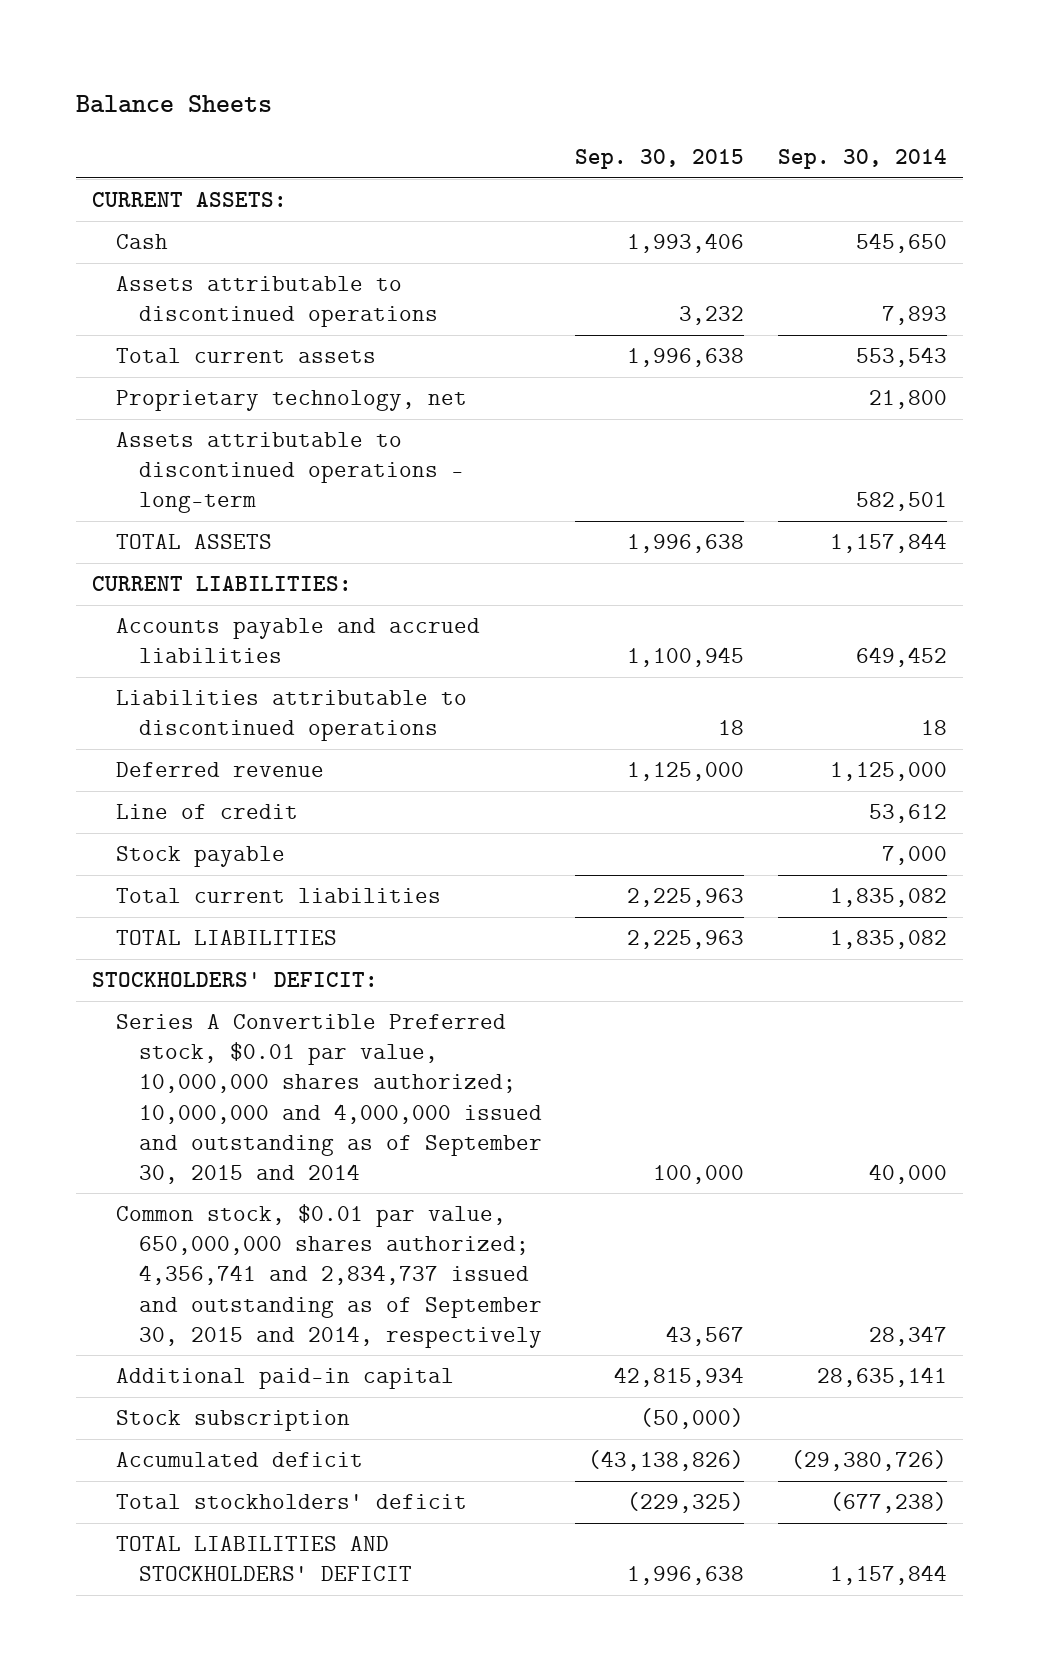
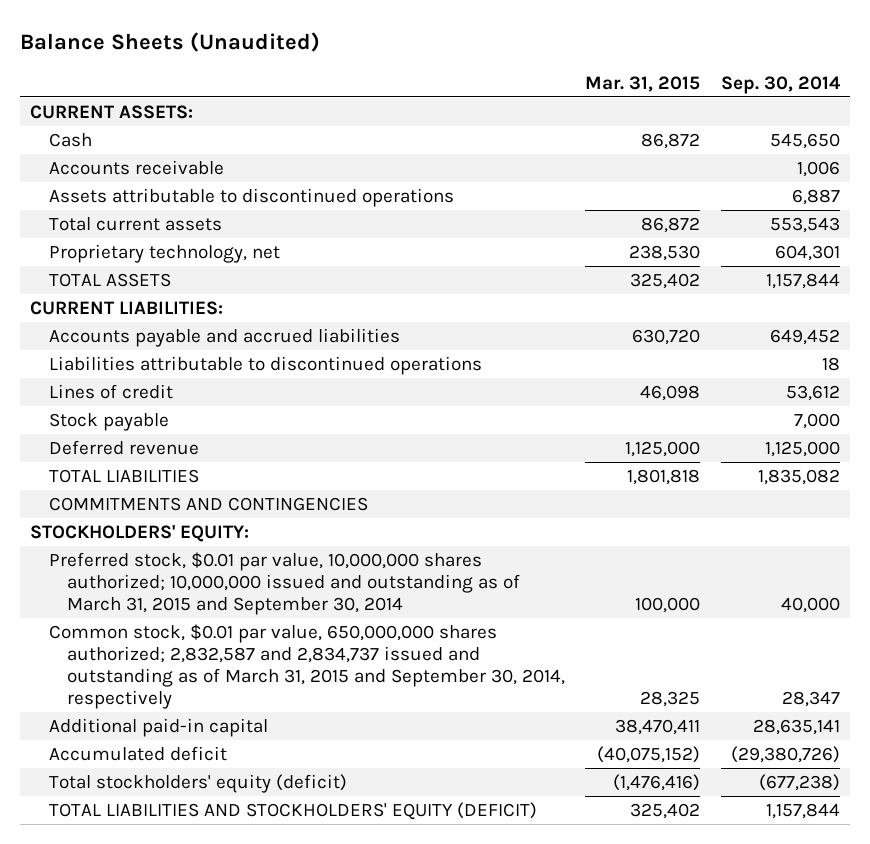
[75,95,272,114] Balance Sheets -> [19,32,320,53] Balance Sheets (Unaudited)
[575,148,745,169] Sep. 30, 2015 -> none
none -> [585,75,701,92] Mar. 31, 2015
none -> [48,160,224,176] Accounts receivable
[881,306,947,326] 7,893 -> [791,189,840,206] 6,887
[115,431,464,514] Assets attributable to discontinued operations - long-term -> none
[868,389,947,409] 21,800 -> [774,245,840,262] 604,301
[115,803,298,819] Line of credit -> [48,384,173,400] Lines of credit
[115,887,441,903] Total current liabilities -> none
[115,761,324,777] Deferred revenue -> [48,440,199,456] Deferred revenue
none -> [48,497,368,512] COMMITMENTS AND CONTINGENCIES
[92,971,379,987] STOCKHOLDERS' DEFICIT: -> [30,525,250,543] STOCKHOLDERS' EQUITY:
[115,1013,542,1184] Series A Convertible Preferred stock, $0.01 par value, 10,000,000 shares authorized; 10,000,000 and 4,000,000 issued and outstanding as of September 30, 2015 and 2014 -> [48,552,521,616] Preferred stock, $0.01 par value, 10,000,000 shares authorized; 10,000,000 issued and outstanding as of March 31, 2015 and September 30, 2014
[115,1203,542,1348] Common stock, $0.01 par value, 650,000,000 shares authorized; 4,356,741 and 2,834,737 issued and outstanding as of September 30, 2015 and 2014, respectively -> [48,624,566,710] Common stock, $0.01 par value, 650,000,000 shares authorized; 2,832,587 and 2,834,737 issued and outstanding as of March 31, 2015 and September 30, 2014, respectively
[115,1409,350,1431] Stock subscription -> none
[115,1493,467,1509] Total stockholders' deficit -> [48,774,347,794] Total stockholders' equity (deficit)
[115,1535,412,1582] TOTAL LIABILITIES AND STOCKHOLDERS' DEFICIT -> [48,802,537,821] TOTAL LIABILITIES AND STOCKHOLDERS' EQUITY (DEFICIT)

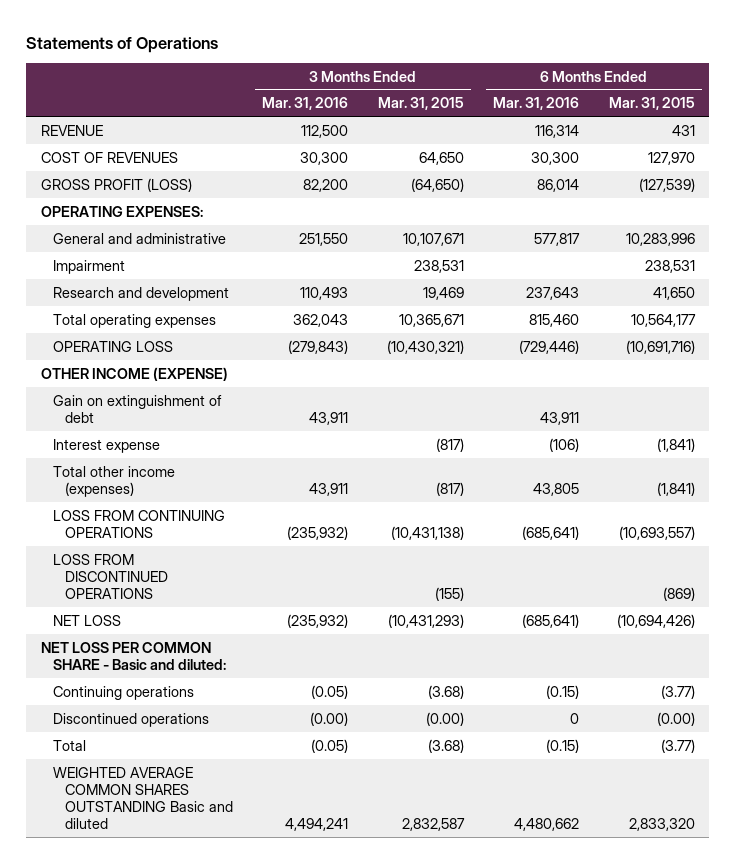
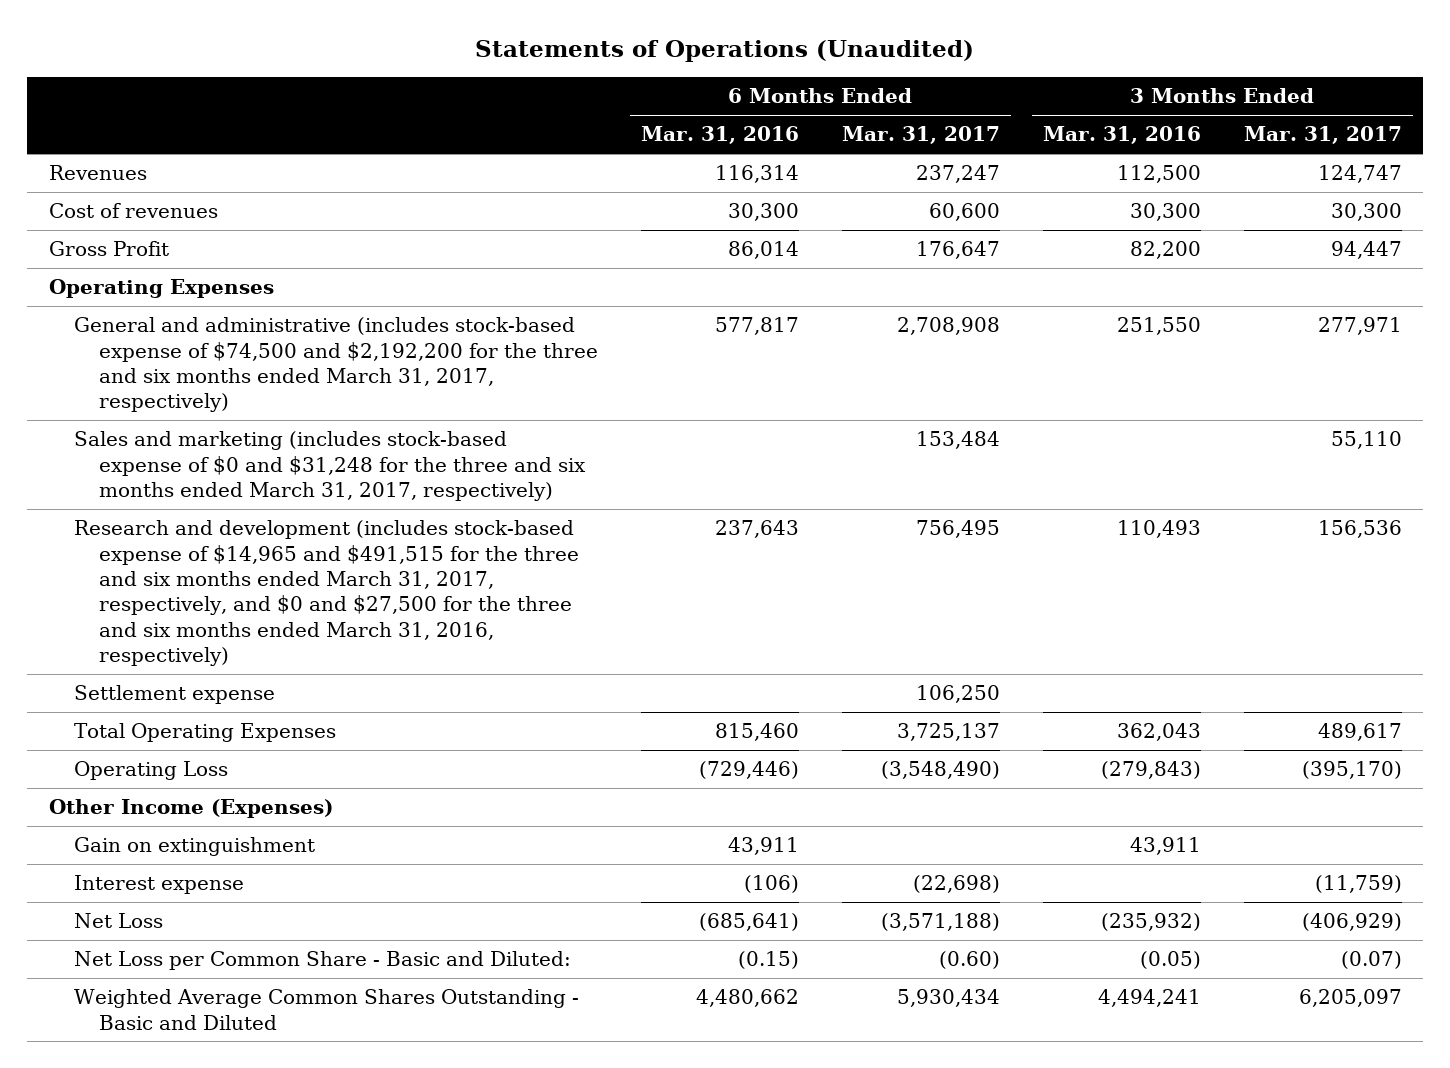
[26,36,219,53] Statements of Operations -> [475,40,975,63] Statements of Operations (Unaudited)
[377,97,464,111] Mar. 31, 2015 -> none
[608,97,695,111] Mar. 31, 2015 -> none
none -> [841,126,1000,145] Mar. 31, 2017
none -> [1243,126,1402,145] Mar. 31, 2017
[52,259,125,274] Impairment -> none
[40,124,103,136] REVENUE -> [48,165,147,181] Revenues
[40,151,178,163] COST OF REVENUES -> [48,203,218,219] Cost of revenues
[40,177,192,192] GROSS PROFIT (LOSS) -> [48,241,169,257] Gross Profit
[40,205,203,217] OPERATING EXPENSES: -> [48,279,274,299] Operating Expenses
[52,232,226,244] General and administrative -> [73,317,598,413] General and administrative (includes stock-based expense of $74,500 and $2,192,200 for the three and six months ended March 31, 2017, respectively)
none -> [73,431,586,502] Sales and marketing (includes stock-based expense of $0 and $31,248 for the three and six months ended March 31, 2017, respectively)
[52,286,229,301] Research and development -> [73,520,579,667] Research and development (includes stock-based expense of $14,965 and $491,515 for the three and six months ended March 31, 2017, respectively, and $0 and $27,500 for the three and six months ended March 31, 2016, respectively)
none -> [73,685,275,705] Settlement expense
[52,313,216,328] Total operating expenses -> [73,723,336,743] Total Operating Expenses
[52,340,173,352] OPERATING LOSS -> [73,761,228,781] Operating Loss
[40,366,228,381] OTHER INCOME (EXPENSE) -> [48,799,333,819] Other Income (Expenses)
[52,394,222,423] Gain on extinguishment of debt -> [73,837,315,857] Gain on extinguishment
[52,465,175,497] Total other income (expenses) -> none
[52,509,225,538] LOSS FROM CONTINUING OPERATIONS -> none
[52,553,168,599] LOSS FROM DISCONTINUED OPERATIONS -> none
[40,641,226,670] NET LOSS PER COMMON SHARE - Basic and diluted: -> none
[52,685,194,700] Continuing operations -> none
[52,712,209,727] Discontinued operations -> none
[52,614,121,626] NET LOSS -> [73,913,163,929] Net Loss
[52,739,86,751] Total -> [73,951,571,971] Net Loss per Common Share - Basic and Diluted:
[52,766,233,829] WEIGHTED AVERAGE COMMON SHARES OUTSTANDING Basic and diluted -> [73,989,579,1030] Weighted Average Common Shares Outstanding - Basic and Diluted

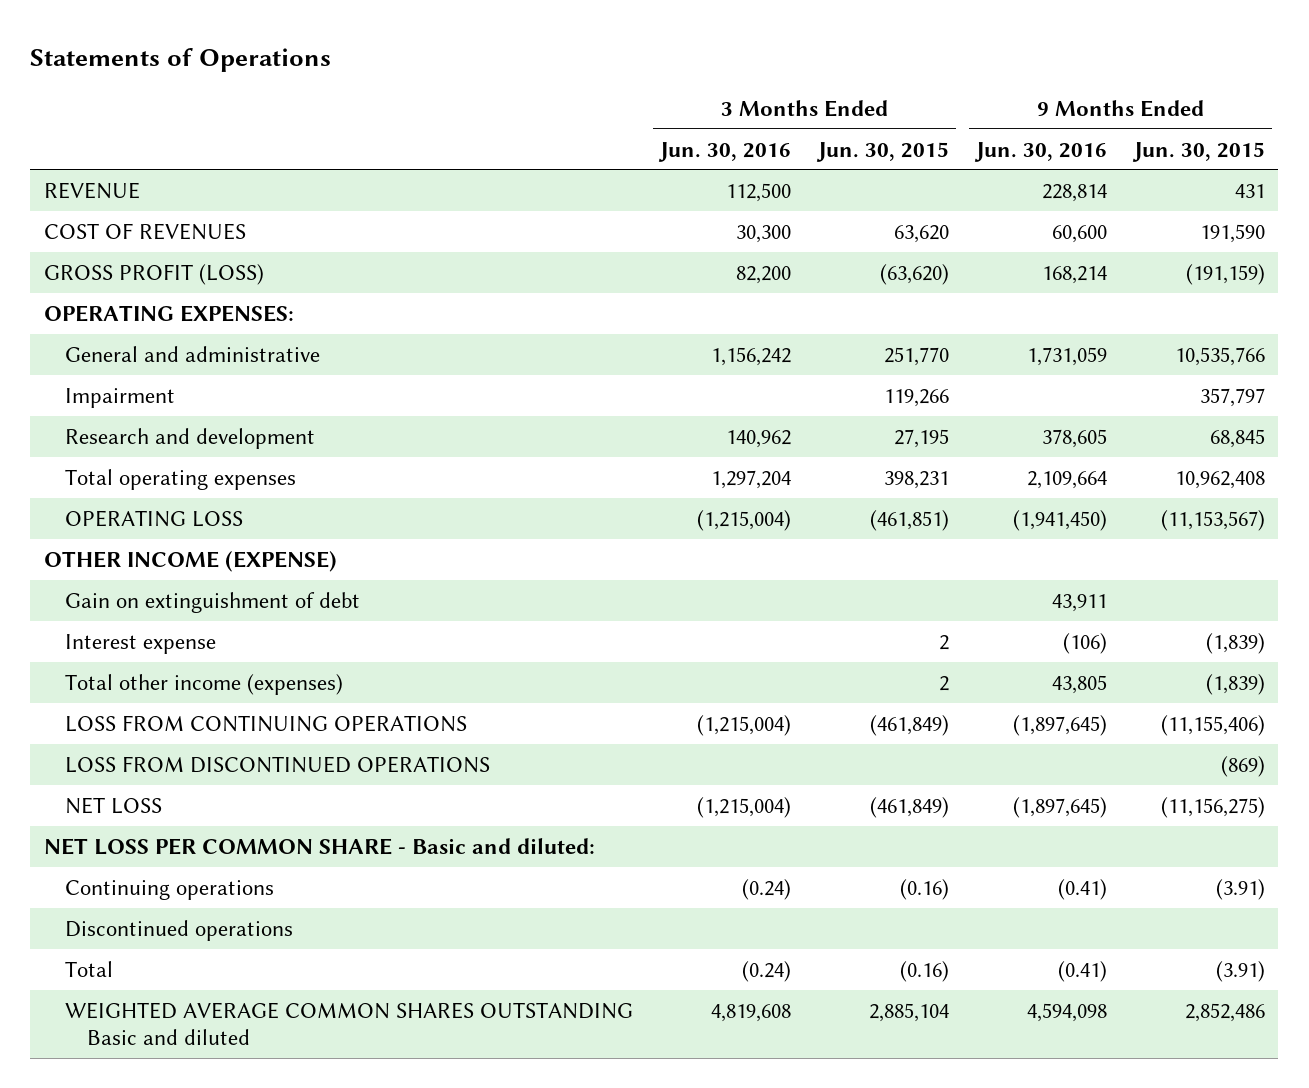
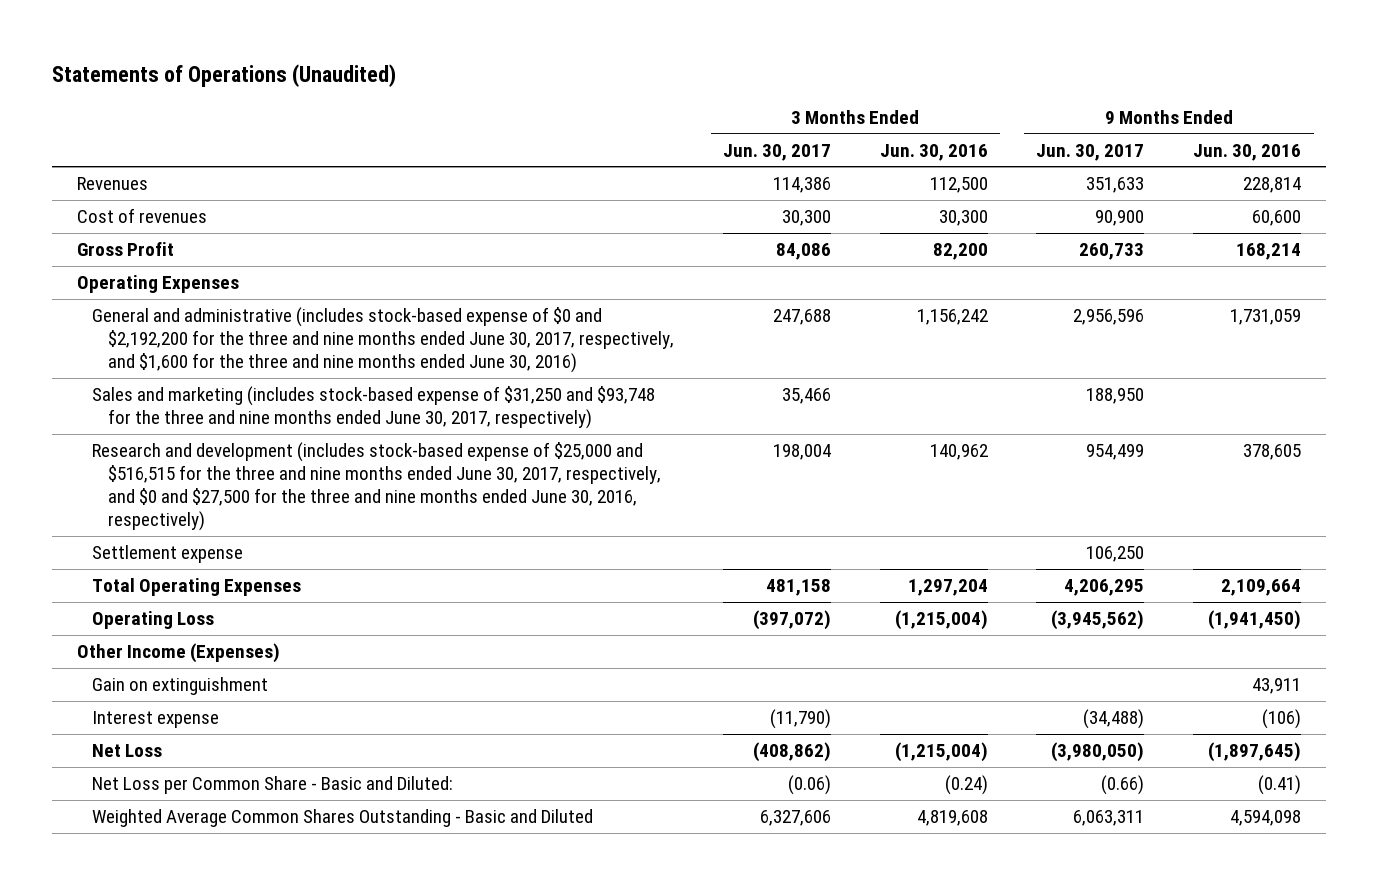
[30,47,332,72] Statements of Operations -> [52,63,397,87] Statements of Operations (Unaudited)
[816,141,950,162] Jun. 30, 2015 -> none
[1132,141,1266,162] Jun. 30, 2015 -> none
none -> [722,143,831,161] Jun. 30, 2017
none -> [1036,143,1145,161] Jun. 30, 2017
[65,387,176,408] Impairment -> none
[43,181,140,199] REVENUE -> [76,177,148,191] Revenues
[43,222,246,240] COST OF REVENUES -> [76,208,207,224] Cost of revenues
[43,263,264,285] GROSS PROFIT (LOSS) -> [76,242,174,257] Gross Profit
[43,304,294,322] OPERATING EXPENSES: -> [76,275,239,294] Operating Expenses
[65,345,321,362] General and administrative -> [92,307,674,374] General and administrative (includes stock-based expense of $0 and $2,192,200 for the three and nine months ended June 30, 2017, respectively, and $1,600 for the three and nine months ended June 30, 2016)
none -> [92,386,656,430] Sales and marketing (includes stock-based expense of $31,250 and $93,748 for the three and nine months ended June 30, 2017, respectively)
[65,427,316,449] Research and development -> [92,442,661,532] Research and development (includes stock-based expense of $25,000 and $516,515 for the three and nine months ended June 30, 2017, respectively, and $0 and $27,500 for the three and nine months ended June 30, 2016, respectively)
none -> [92,545,244,564] Settlement expense
[65,468,297,490] Total operating expenses -> [92,578,302,597] Total Operating Expenses
[65,509,244,527] OPERATING LOSS -> [92,611,215,630] Operating Loss
[43,550,337,572] OTHER INCOME (EXPENSE) -> [76,643,280,664] Other Income (Expenses)
[65,591,361,613] Gain on extinguishment of debt -> [92,677,269,696] Gain on extinguishment
[65,673,344,695] Total other income (expenses) -> none
[65,714,468,732] LOSS FROM CONTINUING OPERATIONS -> none
[65,755,491,773] LOSS FROM DISCONTINUED OPERATIONS -> none
[43,837,595,855] NET LOSS PER COMMON SHARE - Basic and diluted: -> none
[65,879,275,900] Continuing operations -> none
[65,919,294,941] Discontinued operations -> none
[65,796,163,814] NET LOSS -> [92,744,163,758] Net Loss
[65,960,114,977] Total -> [92,776,454,795] Net Loss per Common Share - Basic and Diluted:
[65,1001,634,1046] WEIGHTED AVERAGE COMMON SHARES OUTSTANDING Basic and diluted -> [92,809,594,828] Weighted Average Common Shares Outstanding - Basic and Diluted

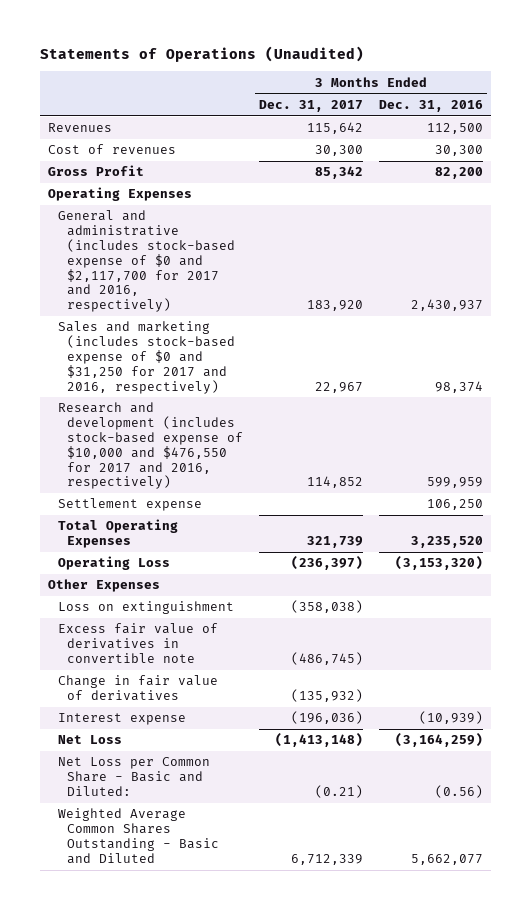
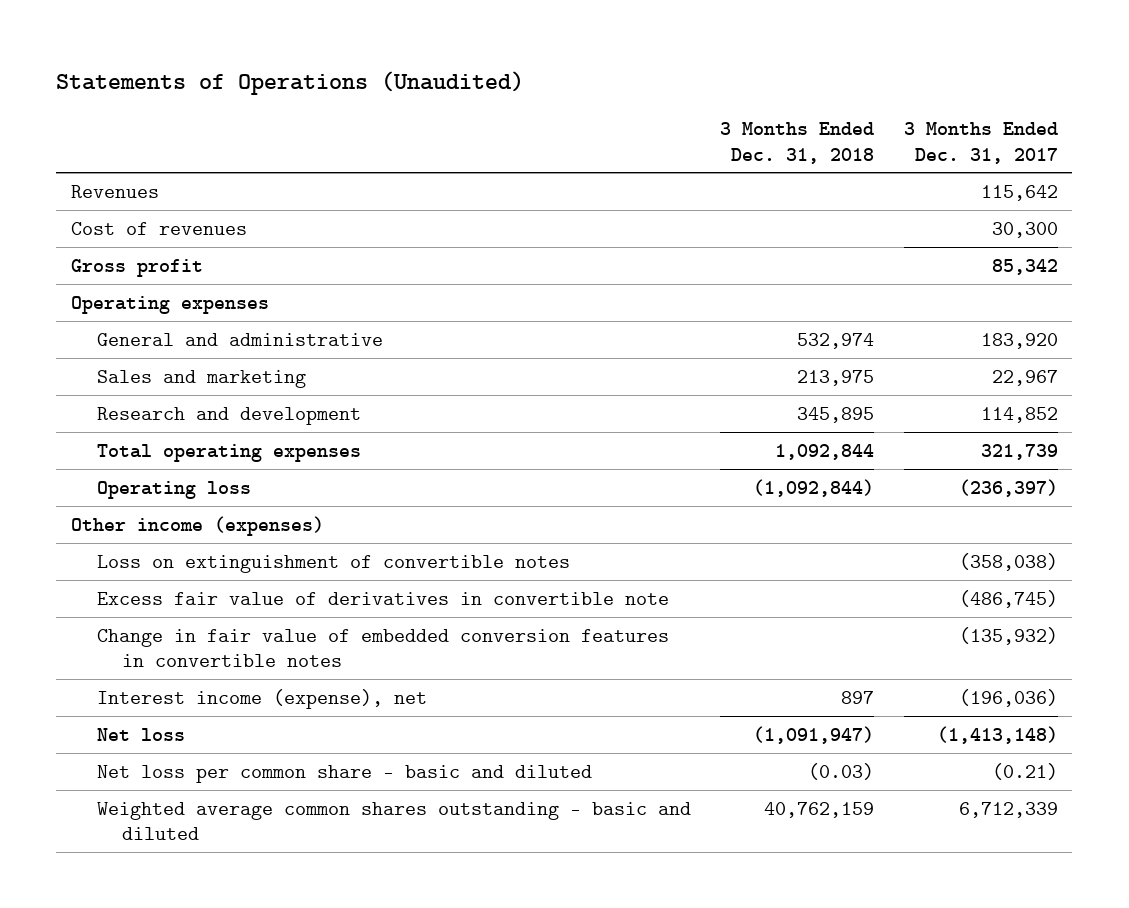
[379,100,484,113] Dec. 31, 2016 -> none
none -> [720,122,875,164] 3 Months Ended Dec. 31, 2018
[57,498,202,512] Settlement expense -> none
[48,165,145,177] Gross Profit -> [71,258,204,277] Gross profit
[48,187,193,202] Operating Expenses -> [71,295,270,314] Operating expenses
[57,210,236,313] General and administrative (includes stock-based expense of $0 and $2,117,700 for 2017 and 2016, respectively) -> [96,332,383,346] General and administrative
[57,321,236,394] Sales and marketing (includes stock-based expense of $0 and $31,250 for 2017 and 2016, respectively) -> [96,369,306,388] Sales and marketing
[57,402,244,490] Research and development (includes stock-based expense of $10,000 and $476,550 for 2017 and 2016, respectively) -> [96,406,361,425] Research and development
[57,519,178,549] Total Operating Expenses -> [96,443,361,462] Total operating expenses
[57,556,170,571] Operating Loss -> [96,480,251,499] Operating loss
[48,579,161,593] Other Expenses -> [71,515,325,536] Other income (expenses)
[57,601,234,615] Loss on extinguishment -> [96,554,570,573] Loss on extinguishment of convertible notes
[57,675,218,702] Change in fair value of derivatives -> [96,628,669,668] Change in fair value of embedded conversion features in convertible notes
[57,713,186,726] Interest expense -> [96,688,427,709] Interest income (expense), net
[57,735,122,745] Net Loss -> [96,727,185,741] Net loss
[57,757,210,797] Net Loss per Common Share - Basic and Diluted: -> [96,764,592,783] Net loss per common share - basic and diluted
[57,808,220,864] Weighted Average Common Shares Outstanding - Basic and Diluted -> [96,801,691,841] Weighted average common shares outstanding - basic and diluted

